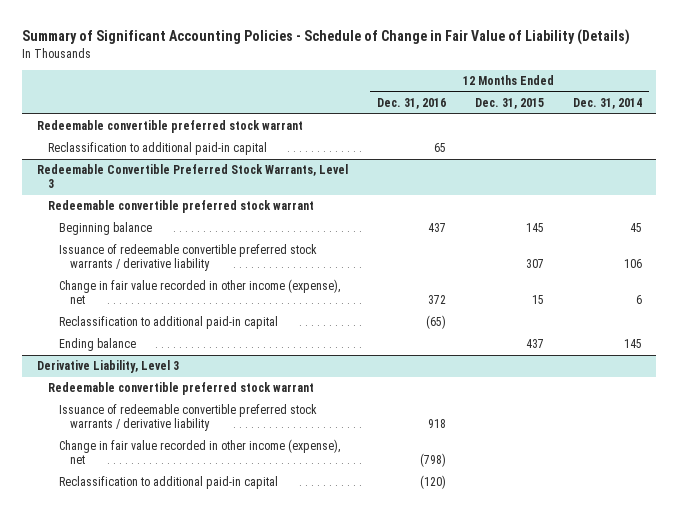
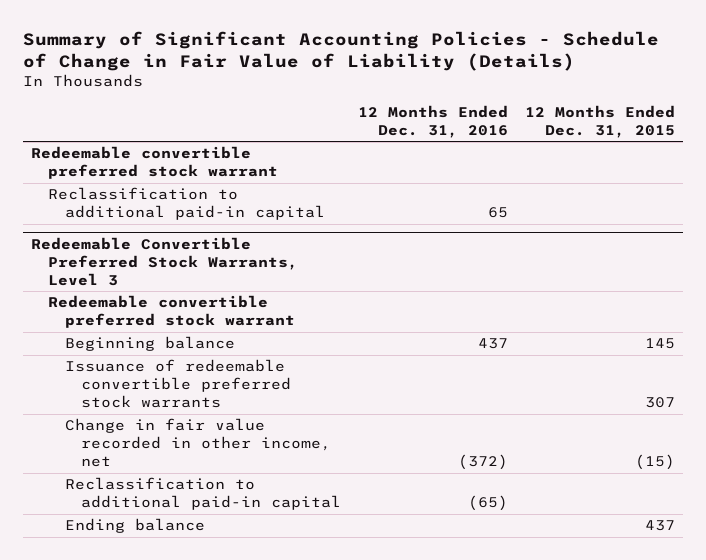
[572,98,642,110] Dec. 31, 2014 -> none
[59,244,318,272] Issuance of redeemable convertible preferred stock warrants / derivative liability -> [64,359,292,409] Issuance of redeemable convertible preferred stock warrants
[59,279,341,305] Change in fair value recorded in other income (expense), net -> [64,418,332,468] Change in fair value recorded in other income, net
[427,295,446,305] 372 -> [458,454,509,471] (372)
[531,295,544,305] 15 -> [634,454,675,471] (15)
[36,360,179,374] Derivative Liability, Level 3 -> none
[47,382,314,396] Redeemable convertible preferred stock warrant -> none
[59,404,318,432] Issuance of redeemable convertible preferred stock warrants / derivative liability -> none
[59,439,341,465] Change in fair value recorded in other income (expense), net -> none
[59,476,279,490] Reclassification to additional paid-in capital -> none

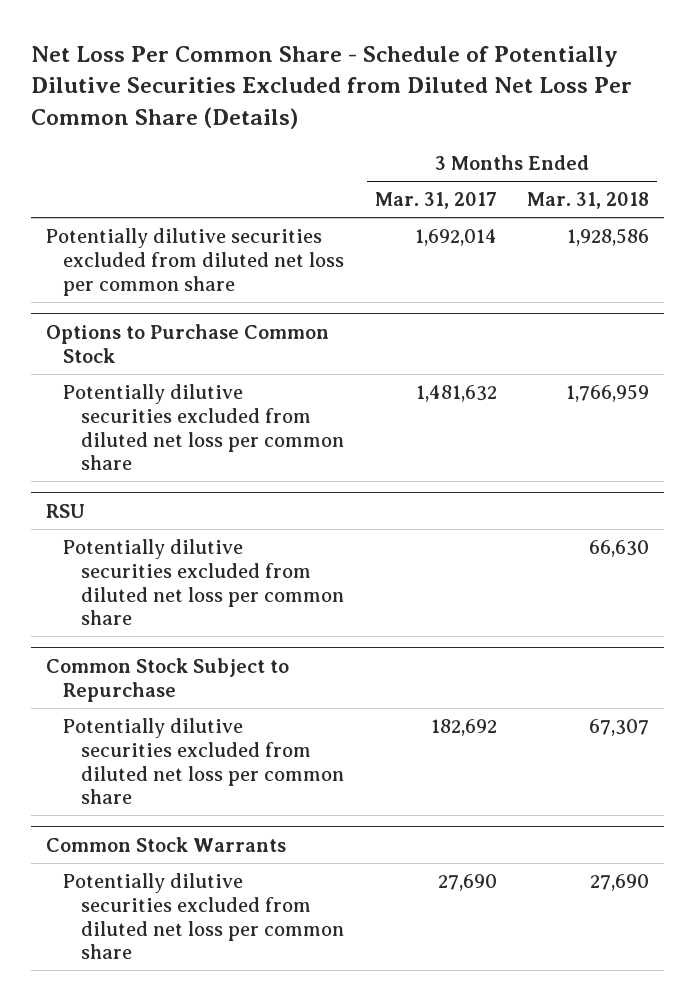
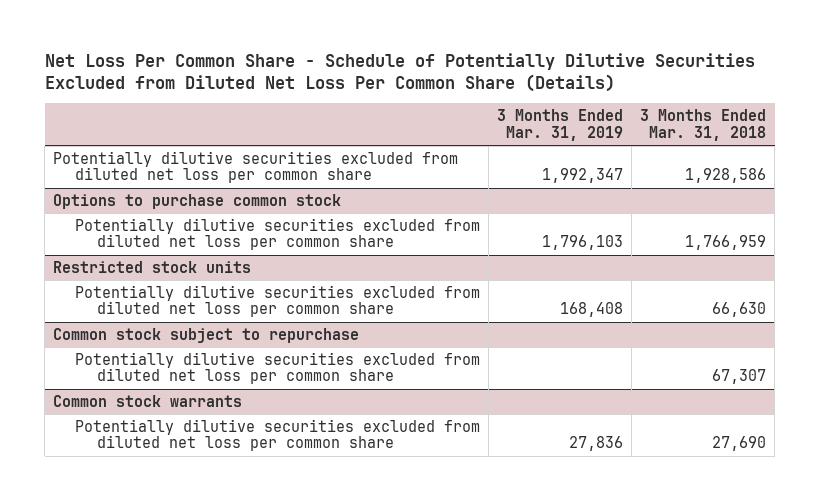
[374,192,497,210] Mar. 31, 2017 -> none
none -> [497,109,624,141] 3 Months Ended Mar. 31, 2019
[45,323,329,363] Options to Purchase Common Stock -> [53,193,342,209] Options to purchase common stock
[45,503,85,518] RSU -> [53,260,252,273] Restricted stock units
[45,657,289,702] Common Stock Subject to Repurchase -> [53,327,360,343] Common stock subject to repurchase
[45,836,286,852] Common Stock Warrants -> [53,394,243,407] Common stock warrants

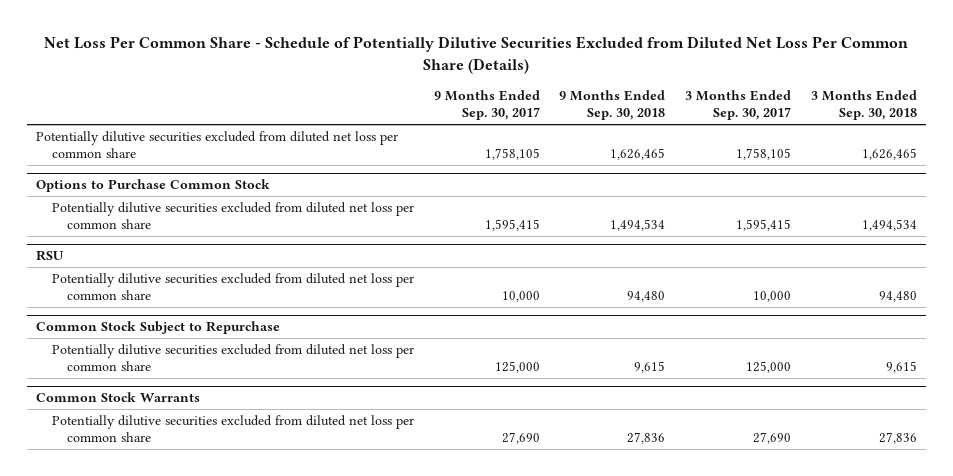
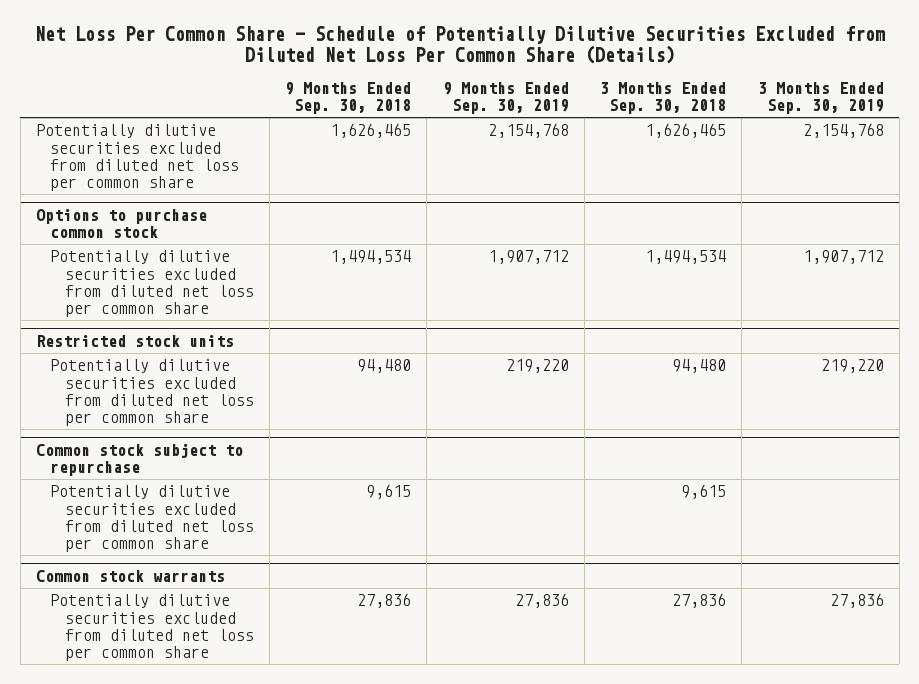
[433,90,540,121] 9 Months Ended Sep. 30, 2017 -> none
[684,90,791,121] 3 Months Ended Sep. 30, 2017 -> none
none -> [442,81,569,115] 9 Months Ended Sep. 30, 2019
none -> [757,81,884,115] 3 Months Ended Sep. 30, 2019
[36,179,271,193] Options to Purchase Common Stock -> [35,209,207,239] Options to purchase common stock
[36,250,65,262] RSU -> [35,335,234,348] Restricted stock units
[36,321,281,335] Common Stock Subject to Repurchase -> [35,443,243,477] Common stock subject to repurchase
[36,392,201,403] Common Stock Warrants -> [35,570,225,583] Common stock warrants

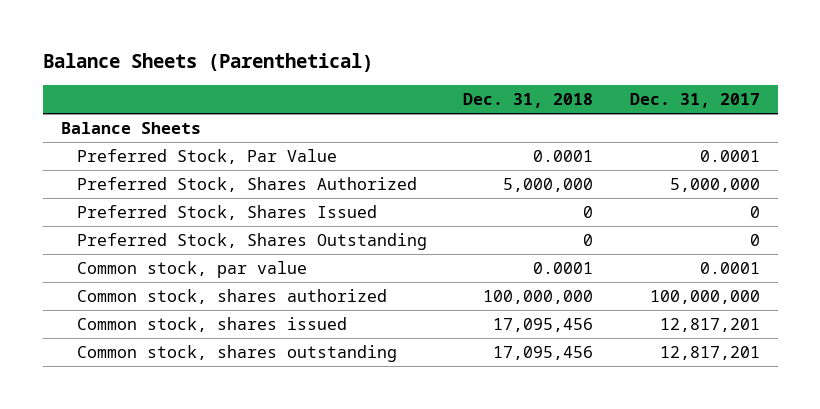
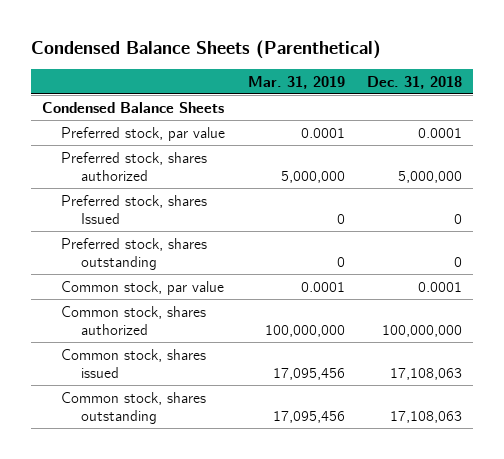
[42,53,373,73] Balance Sheets (Parenthetical) -> [30,40,381,60] Condensed Balance Sheets (Parenthetical)
[629,92,760,108] Dec. 31, 2017 -> none
none -> [247,75,345,89] Mar. 31, 2019
[60,122,201,135] Balance Sheets -> [41,101,224,113] Condensed Balance Sheets
[76,149,337,165] Preferred Stock, Par Value -> [61,126,226,141] Preferred stock, par value
[76,177,417,193] Preferred Stock, Shares Authorized -> [61,151,208,181] Preferred stock, shares authorized
[76,205,377,221] Preferred Stock, Shares Issued -> [61,194,208,224] Preferred stock, shares Issued
[76,233,427,251] Preferred Stock, Shares Outstanding -> [61,237,208,270] Preferred stock, shares outstanding
[493,318,594,333] 17,095,456 -> [390,367,463,380] 17,108,063
[493,346,594,361] 17,095,456 -> [390,410,463,423] 17,108,063

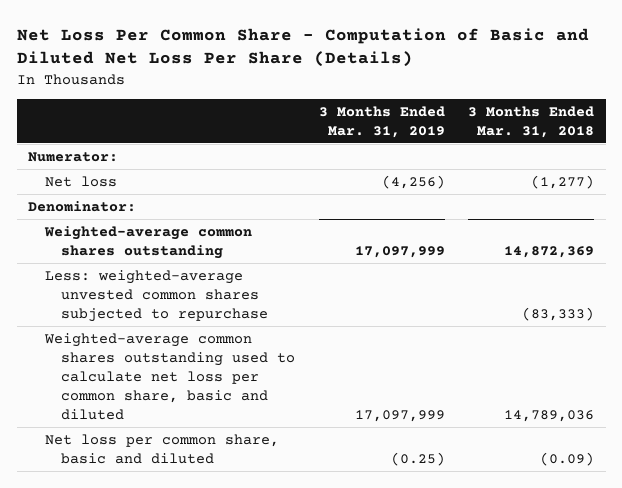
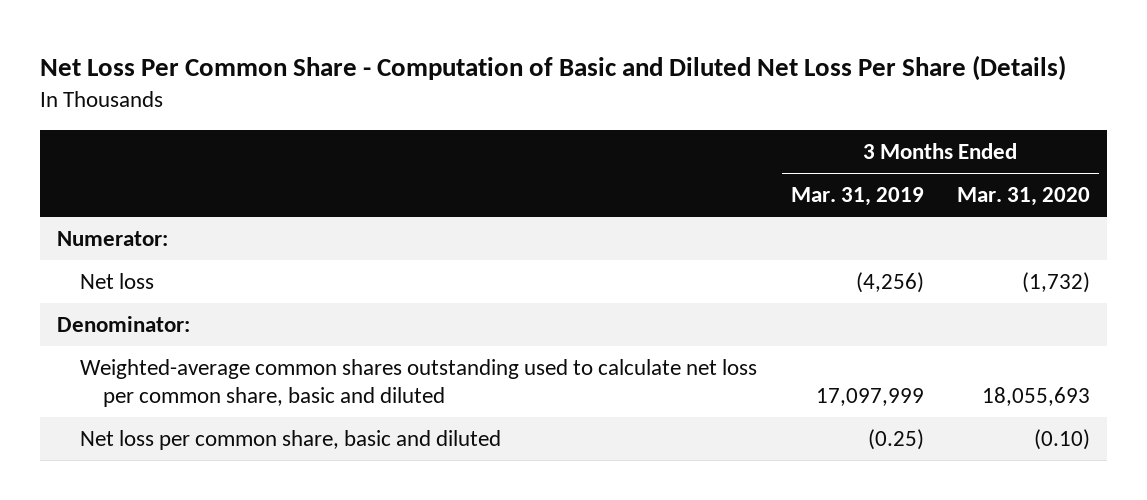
[467,105,594,138] 3 Months Ended Mar. 31, 2018 -> none
none -> [957,187,1091,207] Mar. 31, 2020
[43,225,252,259] Weighted-average common shares outstanding -> none
[44,269,269,322] Less: weighted-average unvested common shares subjected to repurchase -> none

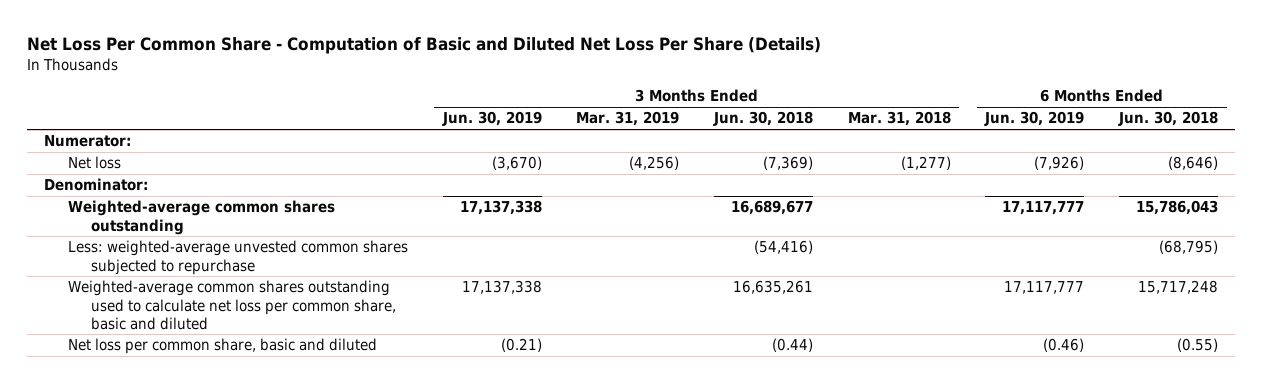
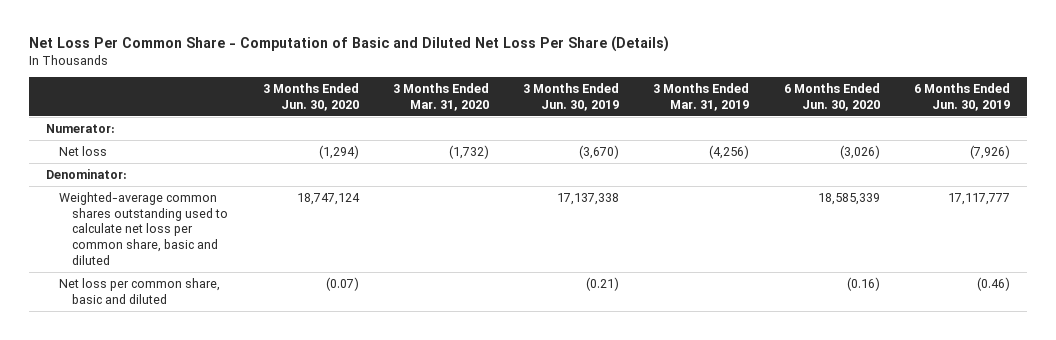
[712,111,813,127] Jun. 30, 2018 -> none
[847,111,951,127] Mar. 31, 2018 -> none
[1117,111,1218,127] Jun. 30, 2018 -> none
none -> [262,82,359,111] 3 Months Ended Jun. 30, 2020
none -> [392,82,489,111] 3 Months Ended Mar. 31, 2020
none -> [783,82,880,111] 6 Months Ended Jun. 30, 2020
[67,200,335,235] Weighted-average common shares outstanding -> none
[67,240,408,275] Less: weighted-average unvested common shares subjected to repurchase -> none

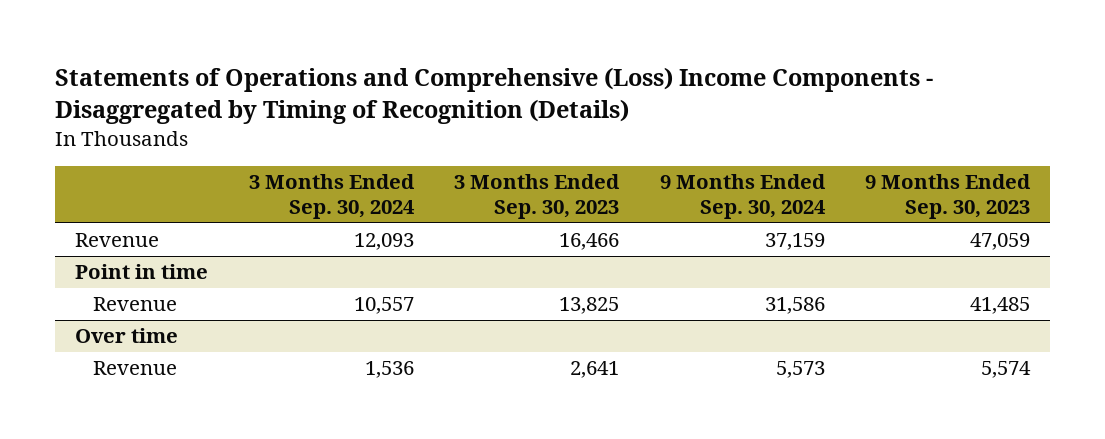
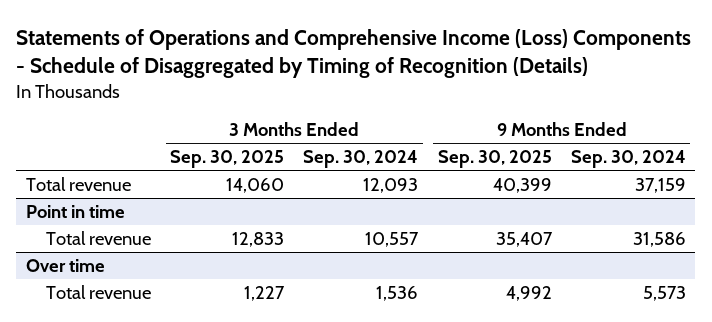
[54,67,933,125] Statements of Operations and Comprehensive (Loss) Income Components - Disaggregated by Timing of Recognition (Details) -> [16,28,692,79] Statements of Operations and Comprehensive Income (Loss) Components - Schedule of Disaggregated by Timing of Recognition (Details)
[454,174,621,219] 3 Months Ended Sep. 30, 2023 -> none
[865,174,1032,219] 9 Months Ended Sep. 30, 2023 -> none
none -> [170,150,285,169] Sep. 30, 2025
none -> [437,150,552,169] Sep. 30, 2025
[74,233,159,248] Revenue -> [26,176,132,191] Total revenue
[93,297,178,312] Revenue -> [46,230,152,245] Total revenue
[93,361,178,376] Revenue -> [46,284,152,299] Total revenue

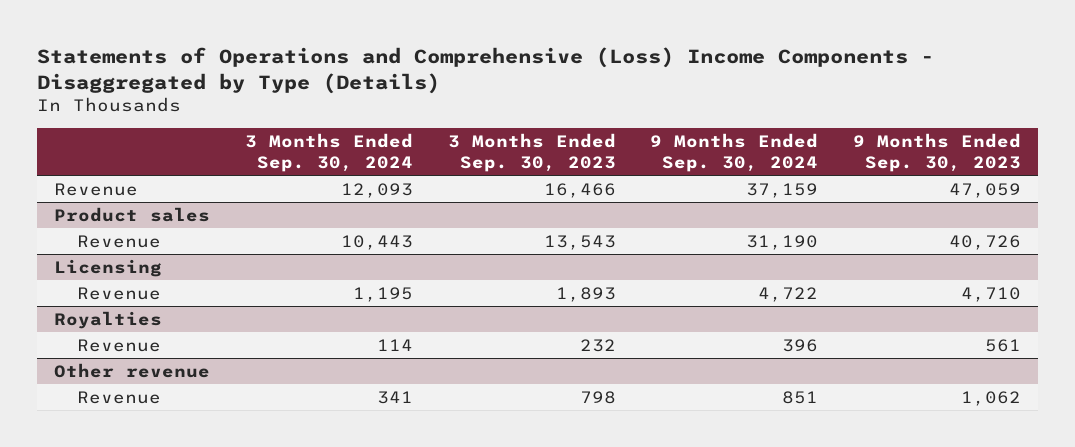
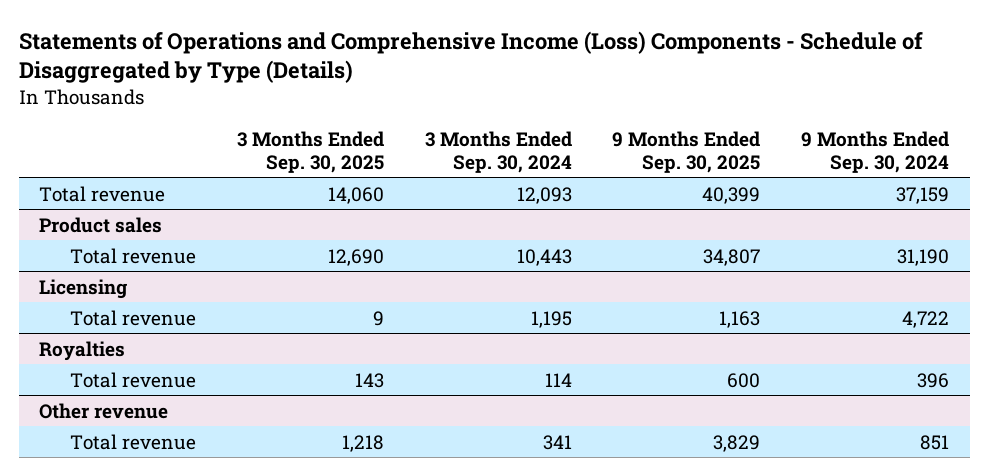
[37,46,935,94] Statements of Operations and Comprehensive (Loss) Income Components - Disaggregated by Type (Details) -> [18,30,923,84] Statements of Operations and Comprehensive Income (Loss) Components - Schedule of Disaggregated by Type (Details)
[447,132,616,172] 3 Months Ended Sep. 30, 2023 -> none
[853,132,1022,172] 9 Months Ended Sep. 30, 2023 -> none
none -> [236,130,384,173] 3 Months Ended Sep. 30, 2025
none -> [612,130,761,173] 9 Months Ended Sep. 30, 2025
[54,182,139,196] Revenue -> [39,185,166,202] Total revenue
[77,234,162,248] Revenue -> [69,247,196,264] Total revenue
[77,286,162,300] Revenue -> [69,309,196,326] Total revenue
[77,338,162,352] Revenue -> [69,371,196,388] Total revenue
[77,390,162,404] Revenue -> [69,433,196,450] Total revenue

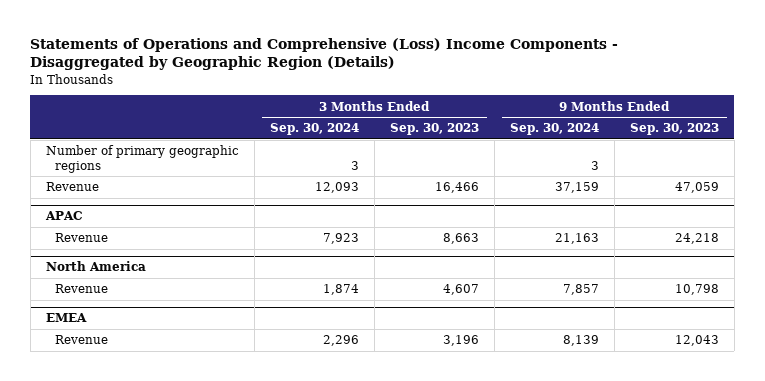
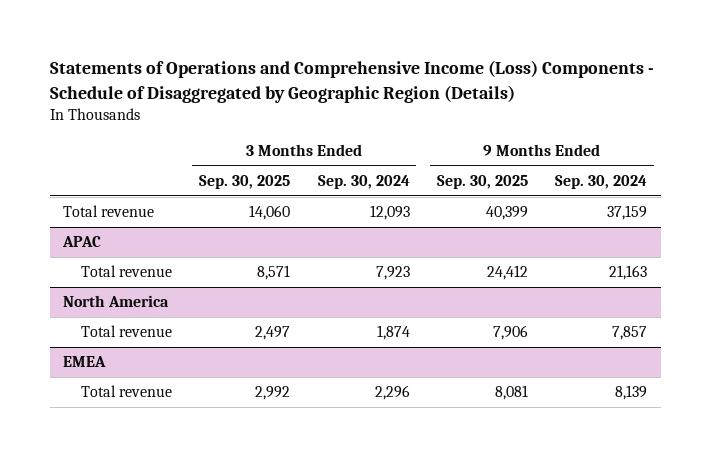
[30,37,619,71] Statements of Operations and Comprehensive (Loss) Income Components - Disaggregated by Geographic Region (Details) -> [49,60,654,103] Statements of Operations and Comprehensive Income (Loss) Components - Schedule of Disaggregated by Geographic Region (Details)
[389,123,479,136] Sep. 30, 2023 -> none
[629,123,719,136] Sep. 30, 2023 -> none
none -> [199,175,291,190] Sep. 30, 2025
none -> [436,175,528,190] Sep. 30, 2025
[45,145,239,173] Number of primary geographic regions -> none
[45,182,99,192] Revenue -> [63,205,155,218] Total revenue
[54,233,108,243] Revenue -> [81,265,173,278] Total revenue
[54,284,108,294] Revenue -> [81,325,173,338] Total revenue
[54,335,108,345] Revenue -> [81,385,173,398] Total revenue

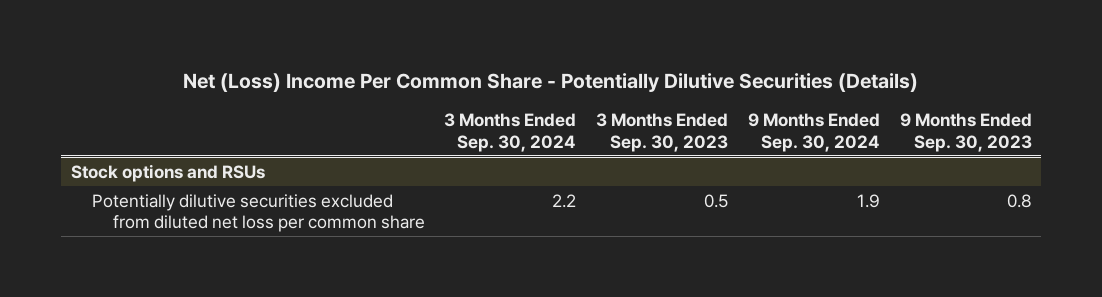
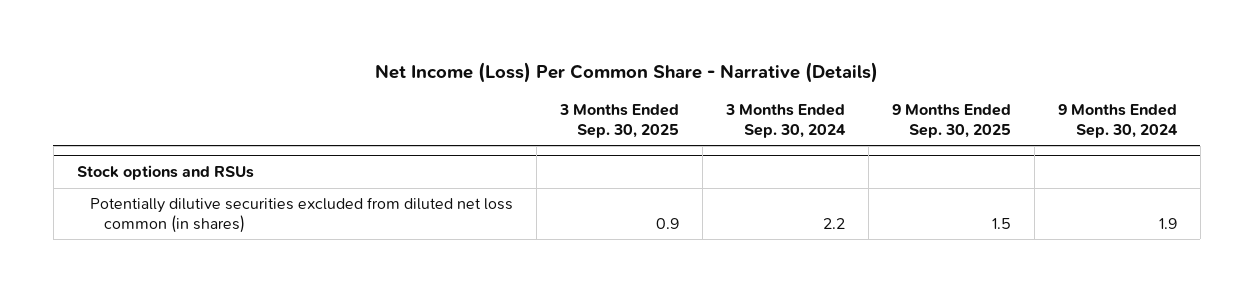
[183,73,919,93] Net (Loss) Income Per Common Share - Potentially Dilutive Securities (Details) -> [374,61,878,83] Net Income (Loss) Per Common Share - Narrative (Details)
[596,113,729,152] 3 Months Ended Sep. 30, 2023 -> none
[899,113,1032,152] 9 Months Ended Sep. 30, 2023 -> none
none -> [559,104,680,138] 3 Months Ended Sep. 30, 2025
none -> [892,104,1012,138] 9 Months Ended Sep. 30, 2025
[91,193,425,232] Potentially dilutive securities excluded from diluted net loss per common share -> [90,197,514,233] Potentially dilutive securities excluded from diluted net loss common (in shares)

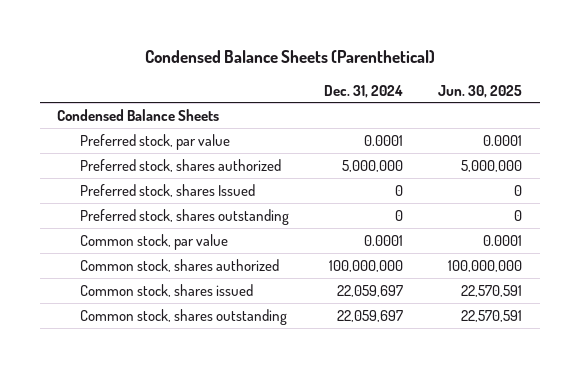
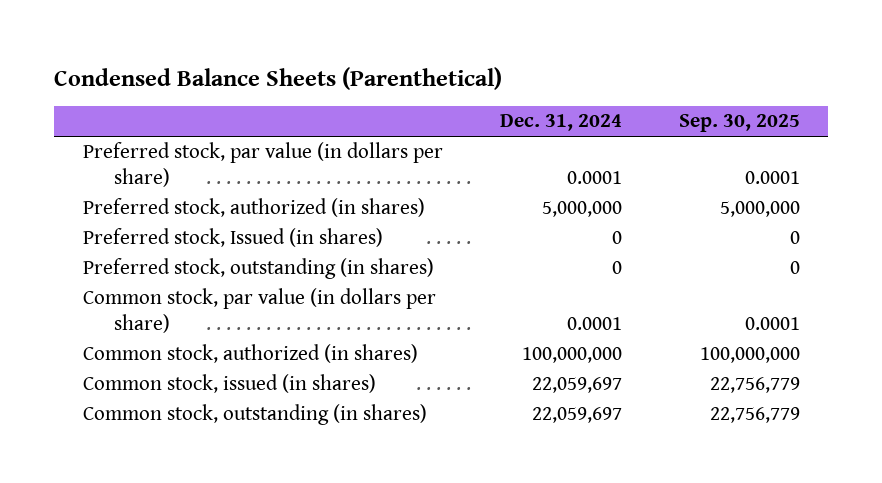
[438,84,523,98] Jun. 30, 2025 -> none
none -> [678,114,800,133] Sep. 30, 2025
[57,108,220,121] Condensed Balance Sheets -> none
[80,133,231,150] Preferred stock, par value -> [82,142,443,187] Preferred stock, par value (in dollars per share)
[80,158,282,172] Preferred stock, shares authorized -> [82,198,425,218] Preferred stock, authorized (in shares)
[80,183,256,197] Preferred stock, shares Issued -> [82,228,383,248] Preferred stock, Issued (in shares)
[80,208,290,225] Preferred stock, shares outstanding -> [82,258,434,280] Preferred stock, outstanding (in shares)
[80,233,229,250] Common stock, par value -> [82,288,436,333] Common stock, par value (in dollars per share)
[80,258,280,272] Common stock, shares authorized -> [82,344,418,364] Common stock, authorized (in shares)
[80,283,254,297] Common stock, shares issued -> [82,374,376,394] Common stock, issued (in shares)
[80,308,288,325] Common stock, shares outstanding -> [82,404,427,426] Common stock, outstanding (in shares)

